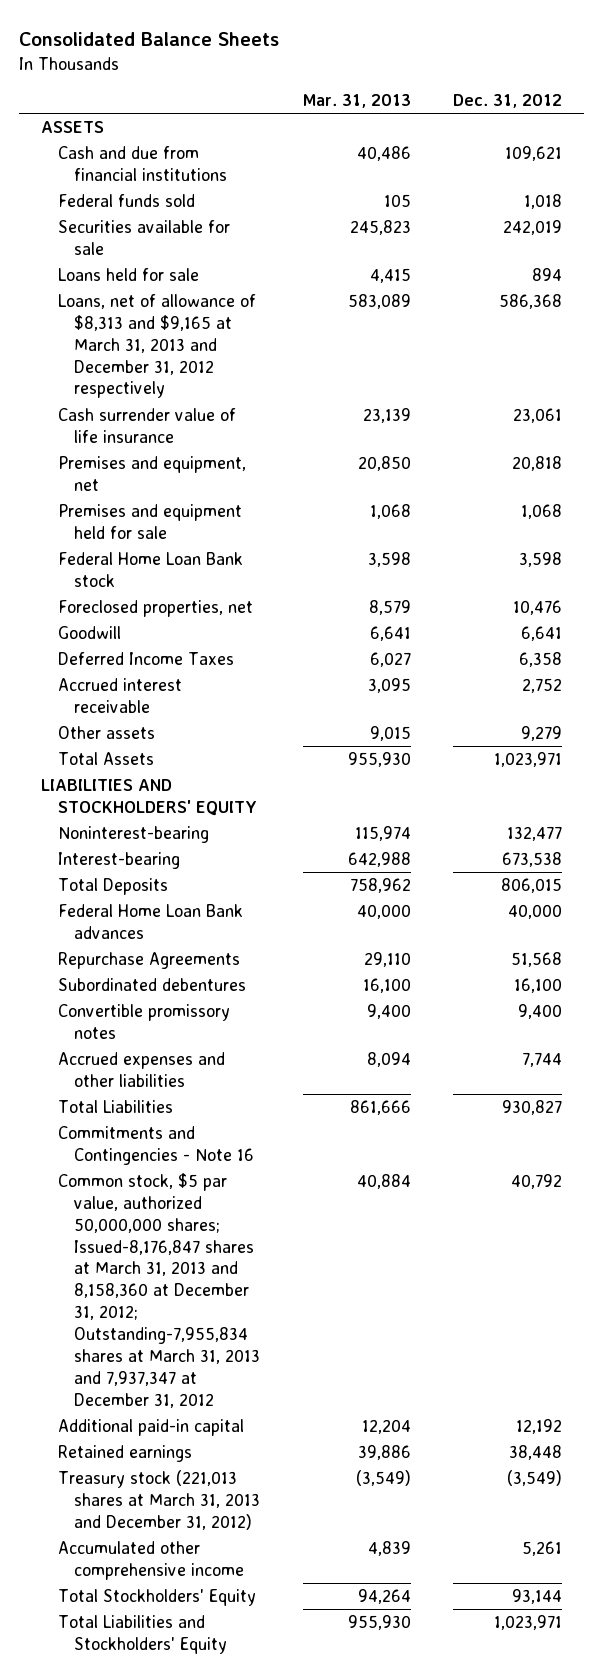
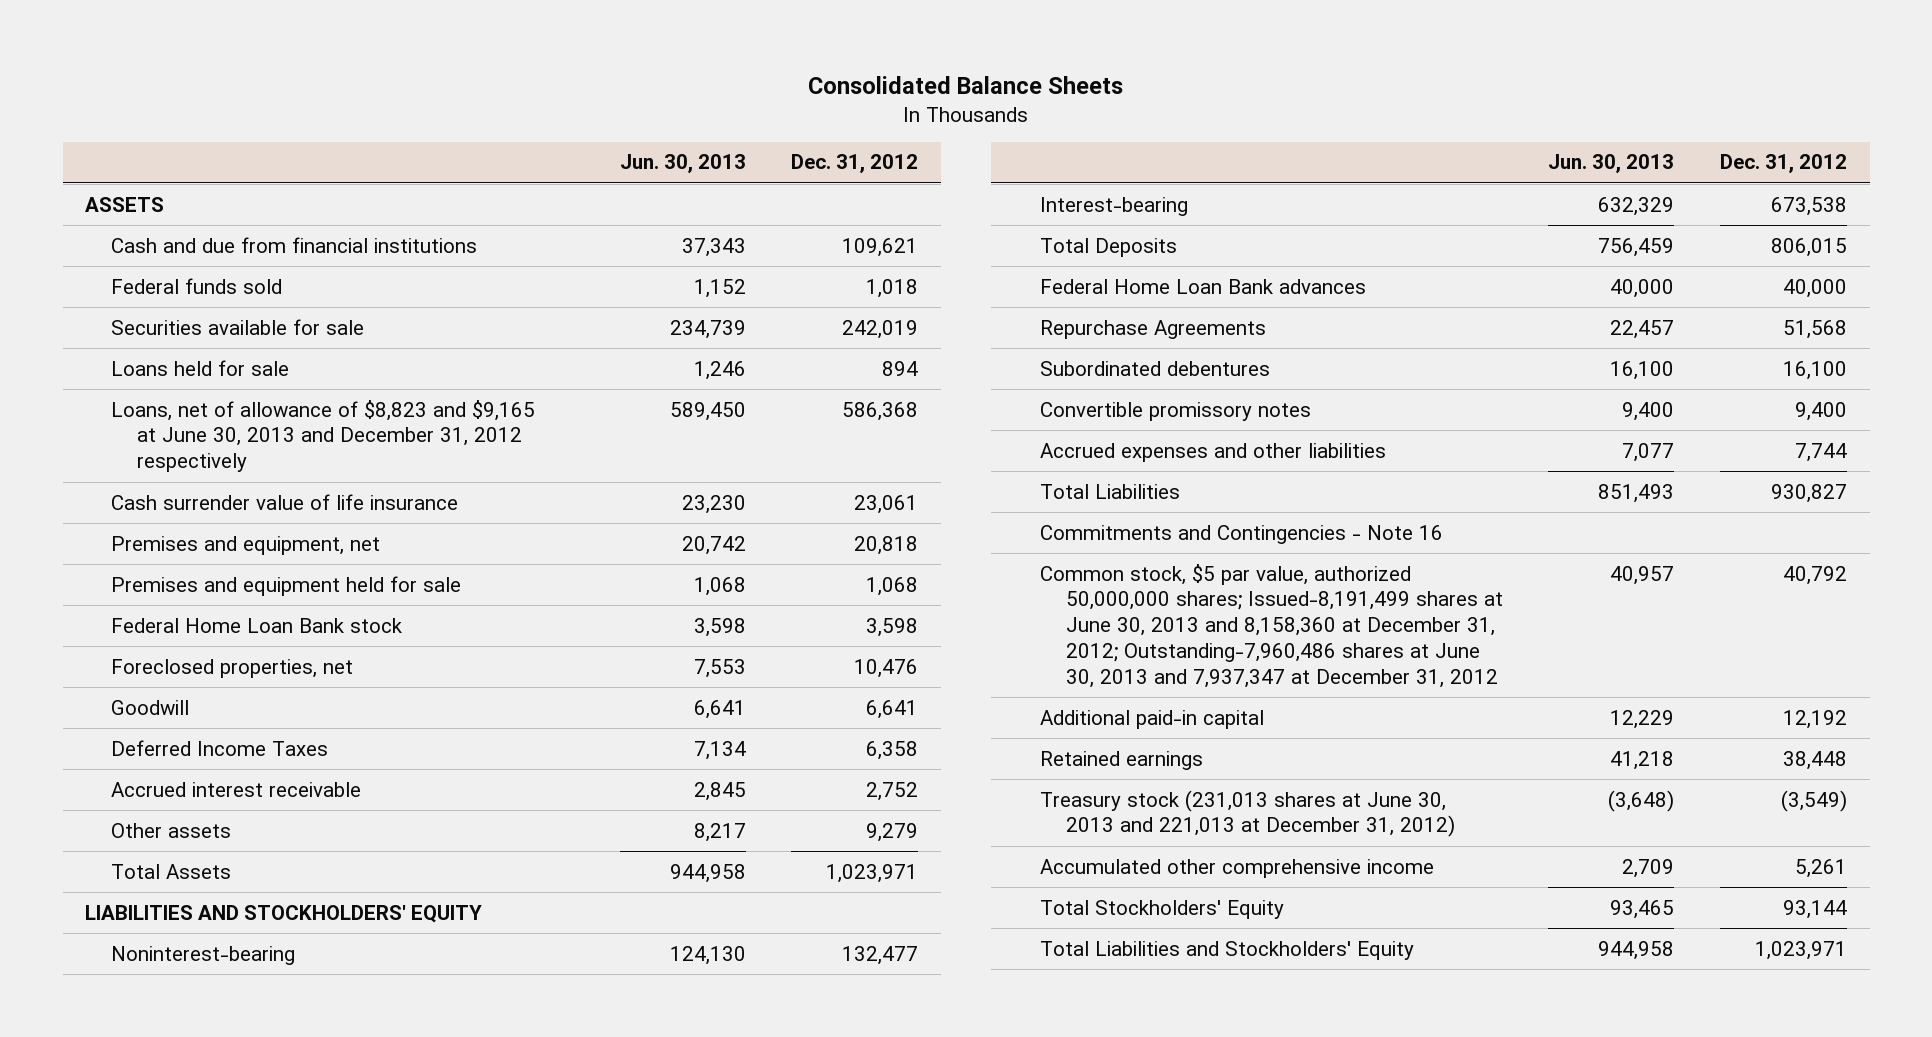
[302,93,411,108] Mar. 31, 2013 -> none
none -> [619,154,746,174] Jun. 30, 2013
[57,294,256,399] Loans, net of allowance of $8,313 and $9,165 at March 31, 2013 and December 31, 2012 respectively -> [111,399,536,473] Loans, net of allowance of $8,823 and $9,165 at June 30, 2013 and December 31, 2012 respectively
[57,1173,261,1408] Common stock, $5 par value, authorized 50,000,000 shares; Issued-8,176,847 shares at March 31, 2013 and 8,158,360 at December 31, 2012; Outstanding-7,955,834 shares at March 31, 2013 and 7,937,347 at December 31, 2012 -> [1040,563,1504,689] Common stock, $5 par value, authorized 50,000,000 shares; Issued-8,191,499 shares at June 30, 2013 and 8,158,360 at December 31, 2012; Outstanding-7,960,486 shares at June 30, 2013 and 7,937,347 at December 31, 2012
[57,1470,261,1530] Treasury stock (221,013 shares at March 31, 2013 and December 31, 2012) -> [1040,789,1456,838] Treasury stock (231,013 shares at June 30, 2013 and 221,013 at December 31, 2012)

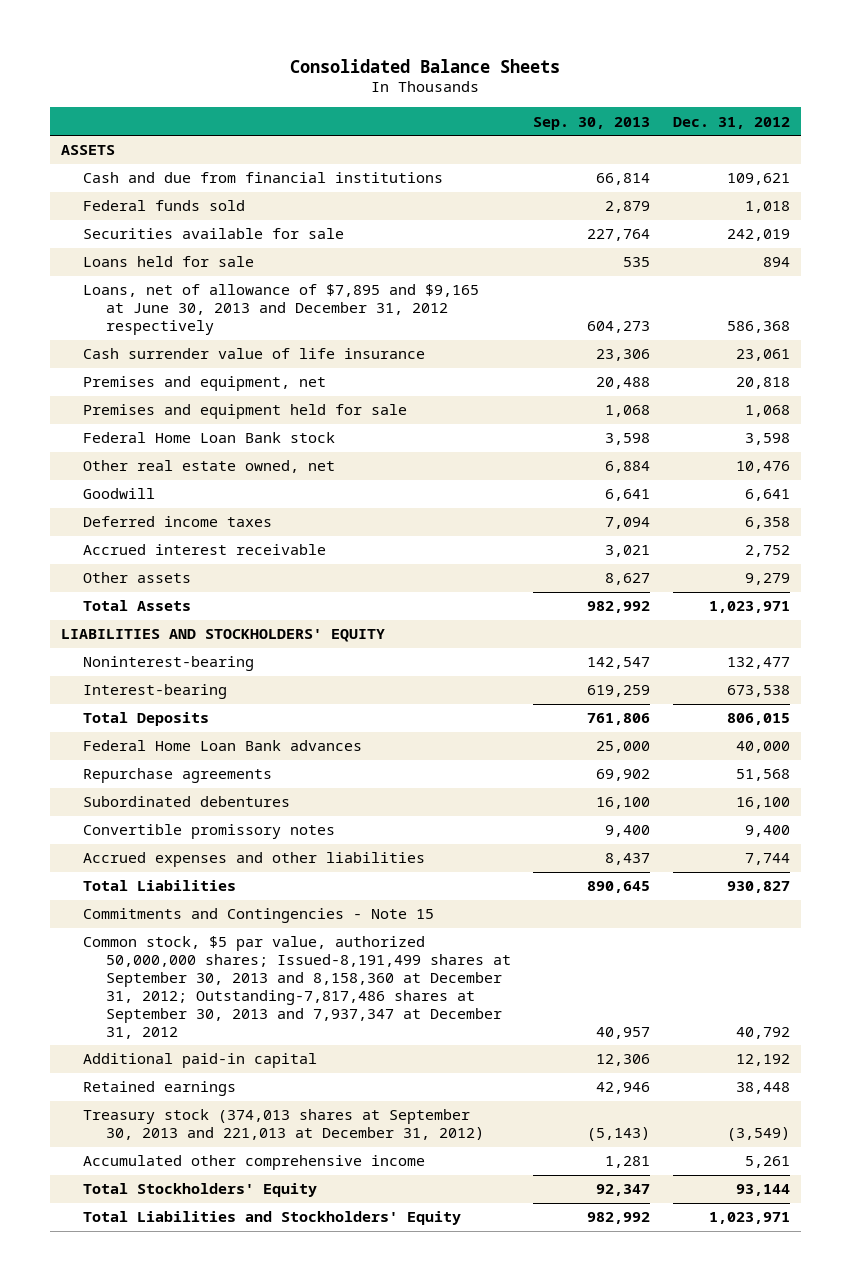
[619,154,746,174] Jun. 30, 2013 -> none
none -> [533,116,651,130] Sep. 30, 2013
[111,399,536,473] Loans, net of allowance of $8,823 and $9,165 at June 30, 2013 and December 31, 2012 respectively -> [83,284,480,336] Loans, net of allowance of $7,895 and $9,165 at June 30, 2013 and December 31, 2012 respectively
[111,658,354,678] Foreclosed properties, net -> [83,460,336,474] Other real estate owned, net
[111,739,329,756] Deferred Income Taxes -> [83,516,273,528] Deferred income taxes
[1040,319,1267,339] Repurchase Agreements -> [83,768,273,784] Repurchase agreements
[1040,524,1444,544] Commitments and Contingencies - Note 16 -> [83,908,435,924] Commitments and Contingencies - Note 15
[1040,563,1504,689] Common stock, $5 par value, authorized 50,000,000 shares; Issued-8,191,499 shares at June 30, 2013 and 8,158,360 at December 31, 2012; Outstanding-7,960,486 shares at June 30, 2013 and 7,937,347 at December 31, 2012 -> [83,936,512,1039] Common stock, $5 par value, authorized 50,000,000 shares; Issued-8,191,499 shares at September 30, 2013 and 8,158,360 at December 31, 2012; Outstanding-7,817,486 shares at September 30, 2013 and 7,937,347 at December 31, 2012
[1040,789,1456,838] Treasury stock (231,013 shares at June 30, 2013 and 221,013 at December 31, 2012) -> [83,1109,485,1141] Treasury stock (374,013 shares at September 30, 2013 and 221,013 at December 31, 2012)

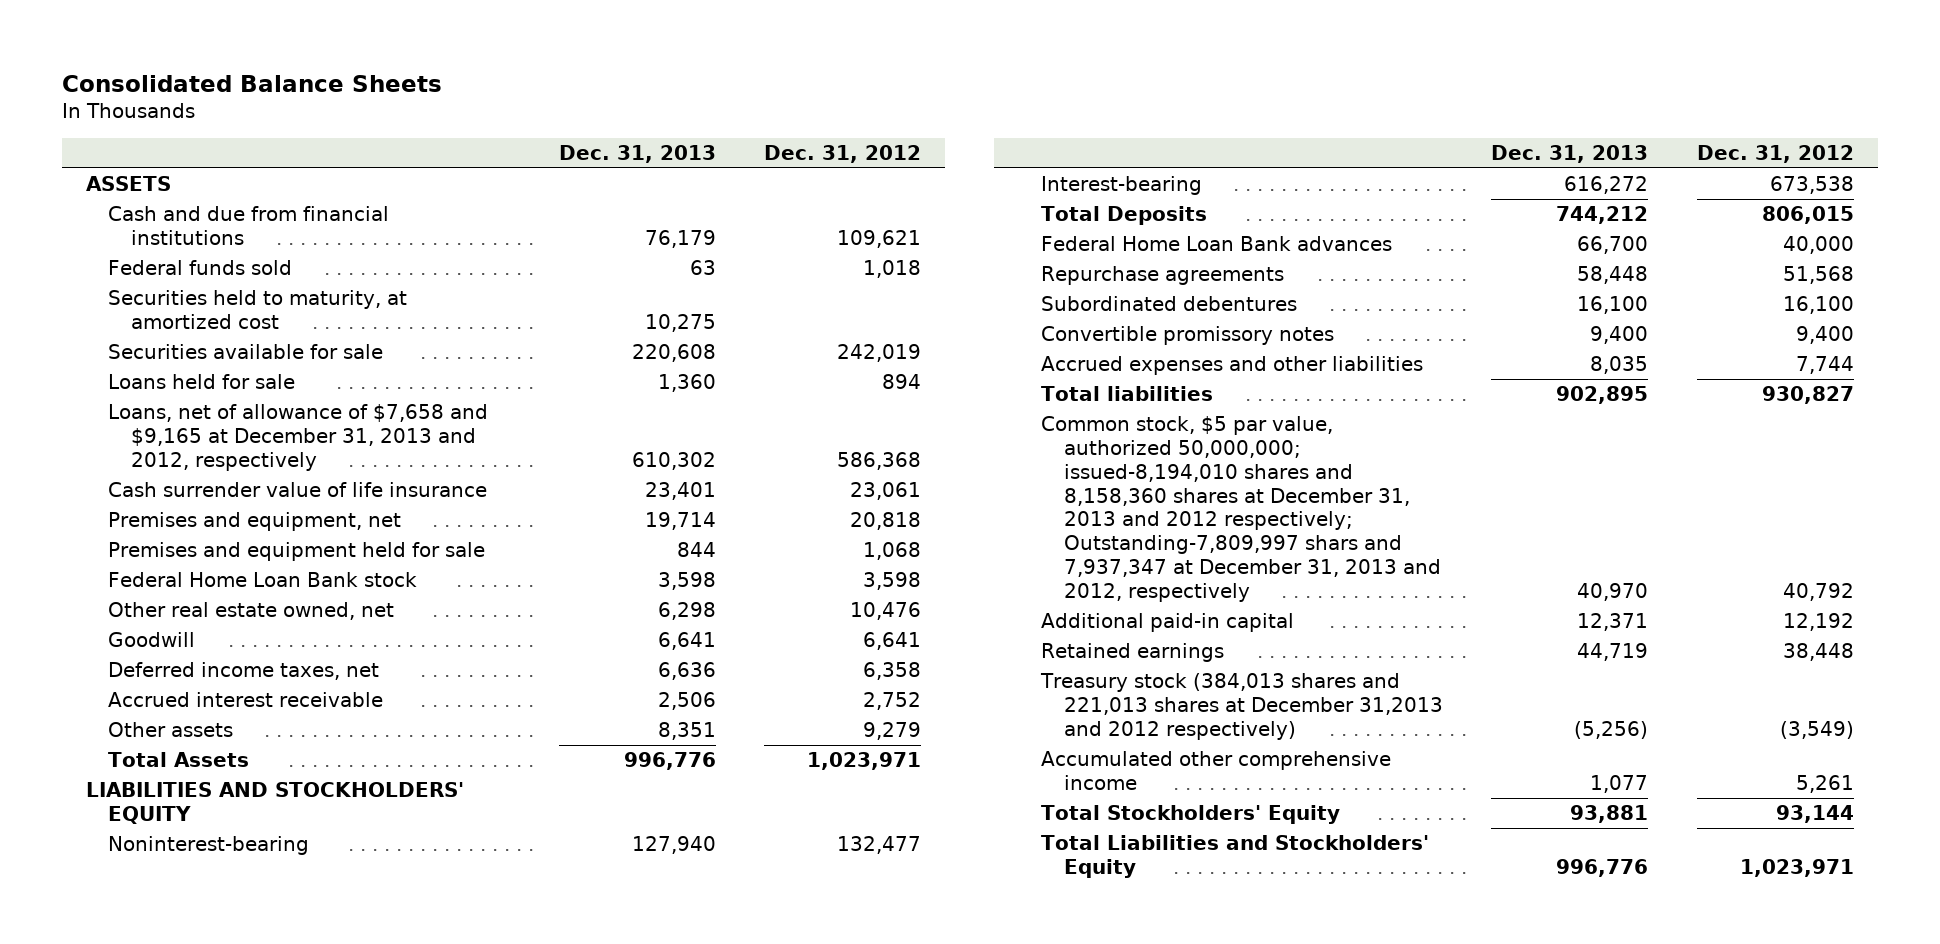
[533,116,651,130] Sep. 30, 2013 -> none
none -> [558,145,716,164] Dec. 31, 2013
none -> [108,290,408,329] Securities held to maturity, at amortized cost
[83,284,480,336] Loans, net of allowance of $7,895 and $9,165 at June 30, 2013 and December 31, 2012 respectively -> [108,404,489,471] Loans, net of allowance of $7,658 and $9,165 at December 31, 2013 and 2012, respectively
[83,516,273,528] Deferred income taxes -> [108,662,380,681] Deferred income taxes, net
[83,908,435,924] Commitments and Contingencies - Note 15 -> none
[83,880,237,892] Total Liabilities -> [1041,386,1214,402] Total liabilities
[83,936,512,1039] Common stock, $5 par value, authorized 50,000,000 shares; Issued-8,191,499 shares at September 30, 2013 and 8,158,360 at December 31, 2012; Outstanding-7,817,486 shares at September 30, 2013 and 7,937,347 at December 31, 2012 -> [1041,416,1441,602] Common stock, $5 par value, authorized 50,000,000; issued-8,194,010 shares and 8,158,360 shares at December 31, 2013 and 2012 respectively; Outstanding-7,809,997 shars and 7,937,347 at December 31, 2013 and 2012, respectively
[83,1109,485,1141] Treasury stock (374,013 shares at September 30, 2013 and 221,013 at December 31, 2012) -> [1040,673,1443,740] Treasury stock (384,013 shares and 221,013 shares at December 31,2013 and 2012 respectively)

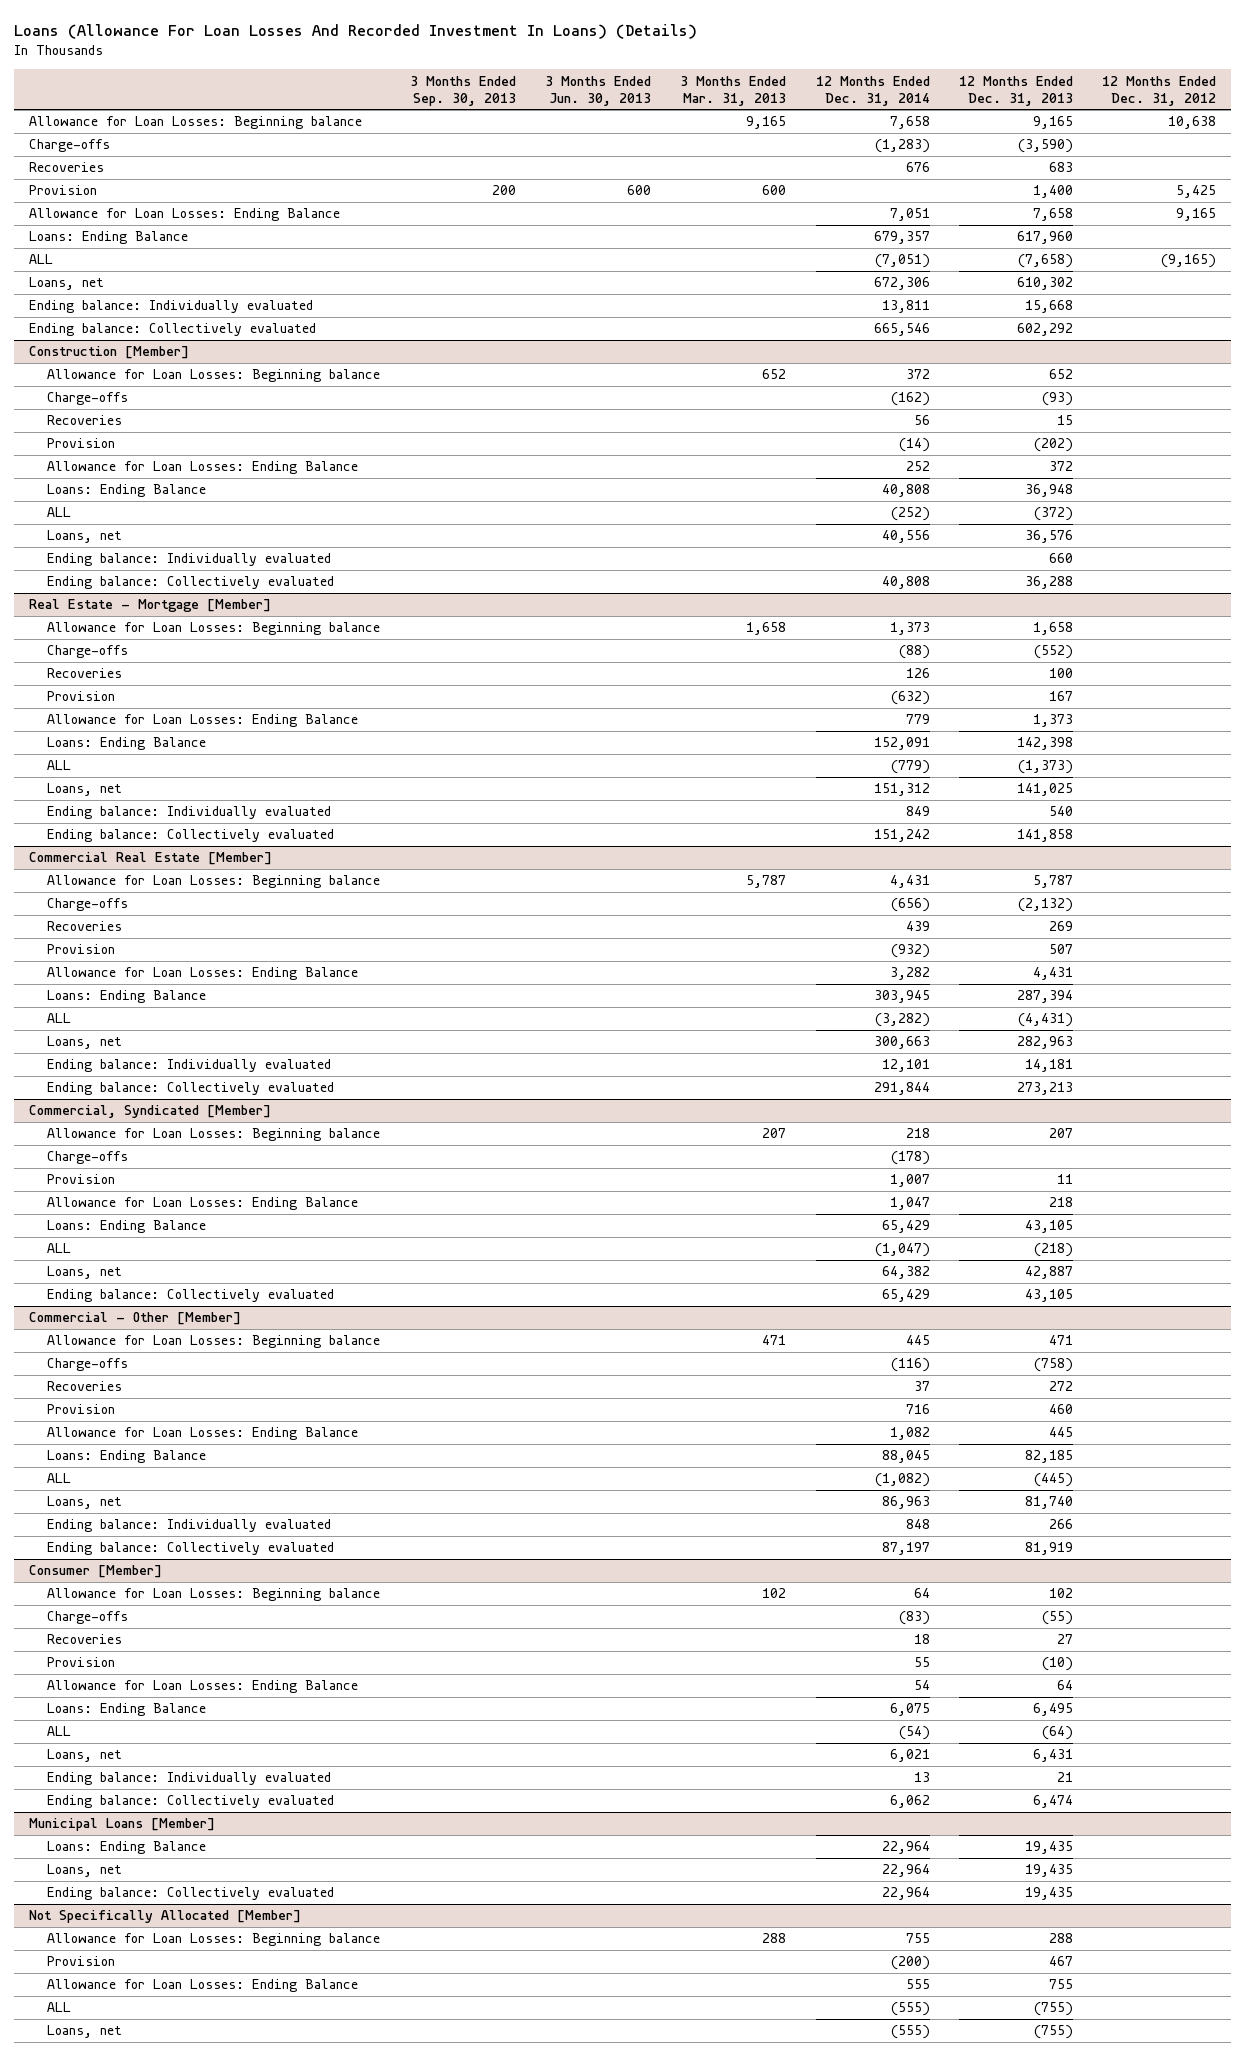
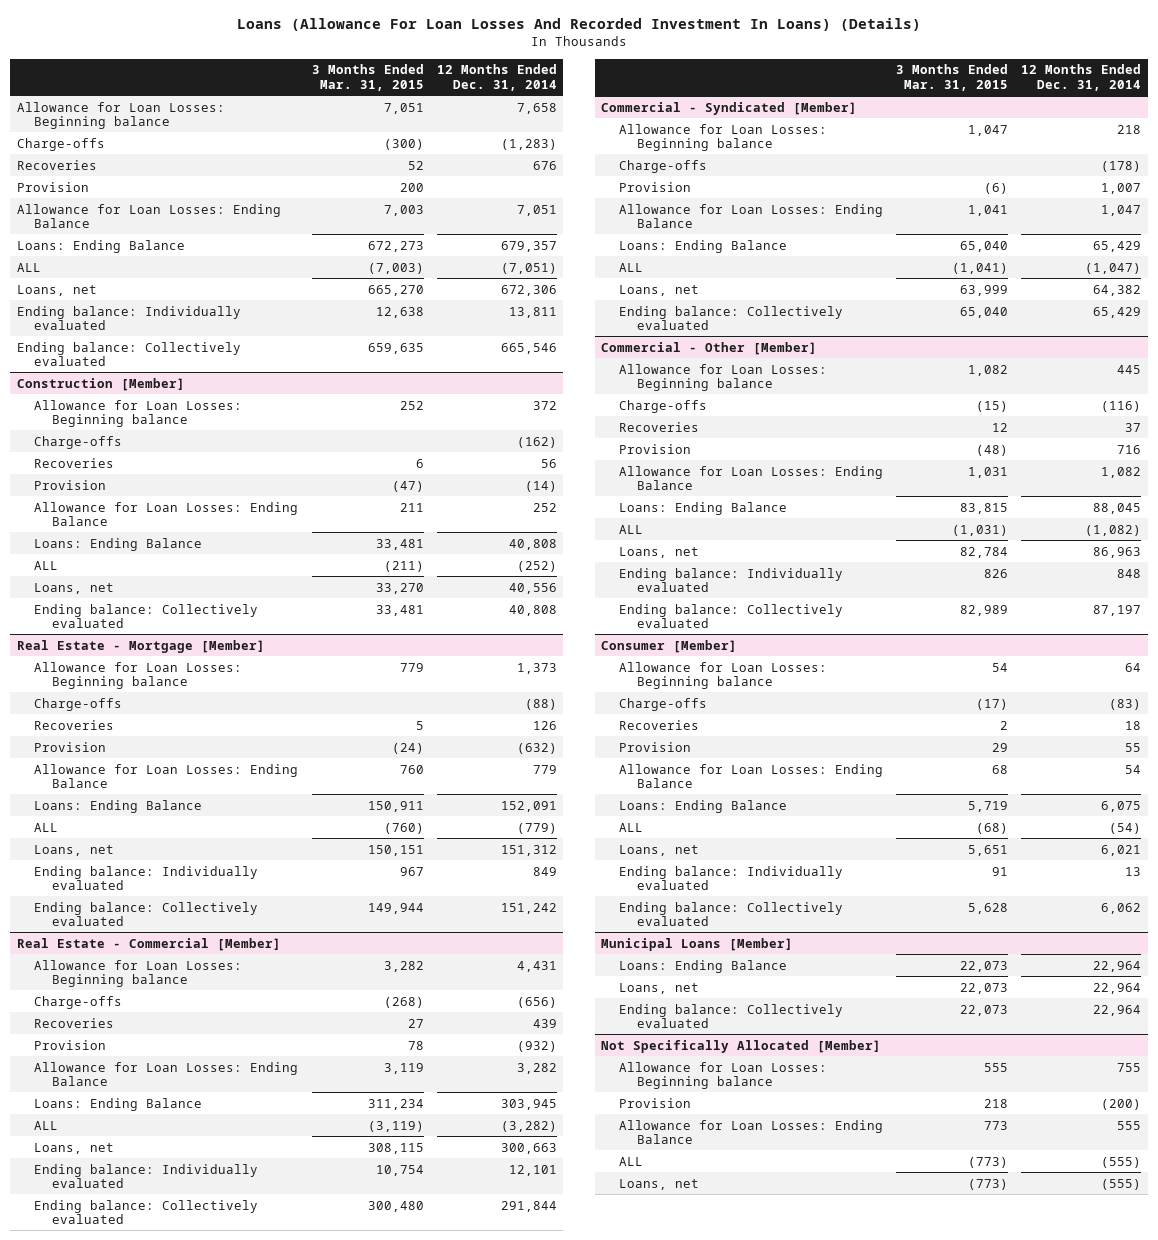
[409,75,516,106] 3 Months Ended Sep. 30, 2013 -> none
[544,75,651,106] 3 Months Ended Jun. 30, 2013 -> none
[680,75,787,106] 3 Months Ended Mar. 31, 2013 -> none
[958,75,1073,106] 12 Months Ended Dec. 31, 2013 -> none
[1102,75,1217,106] 12 Months Ended Dec. 31, 2012 -> none
none -> [311,64,424,91] 3 Months Ended Mar. 31, 2015
[47,553,332,567] Ending balance: Individually evaluated -> none
[28,852,272,866] Commercial Real Estate [Member] -> [16,937,281,951] Real Estate - Commercial [Member]
[28,1105,271,1119] Commercial, Syndicated [Member] -> [601,101,858,115] Commercial - Syndicated [Member]

